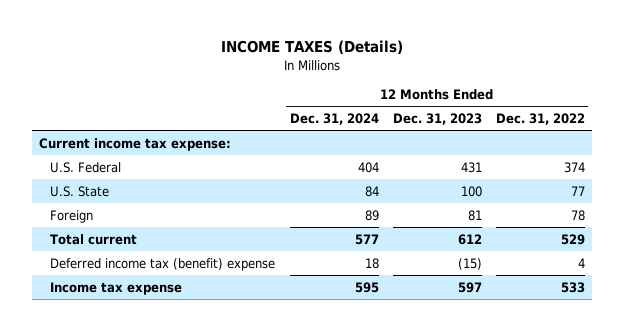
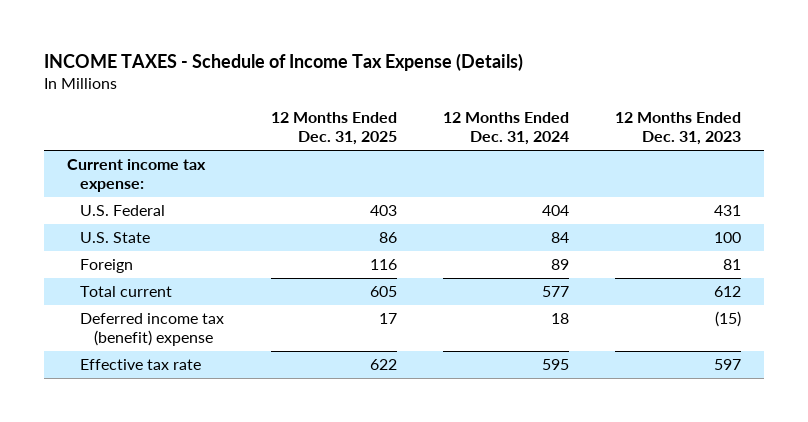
[220,39,403,54] INCOME TAXES (Details) -> [43,52,523,71] INCOME TAXES - Schedule of Income Tax Expense (Details)
[495,113,585,126] Dec. 31, 2022 -> none
none -> [270,112,397,146] 12 Months Ended Dec. 31, 2025
[50,281,183,295] Income tax expense -> [80,358,202,370] Effective tax rate

